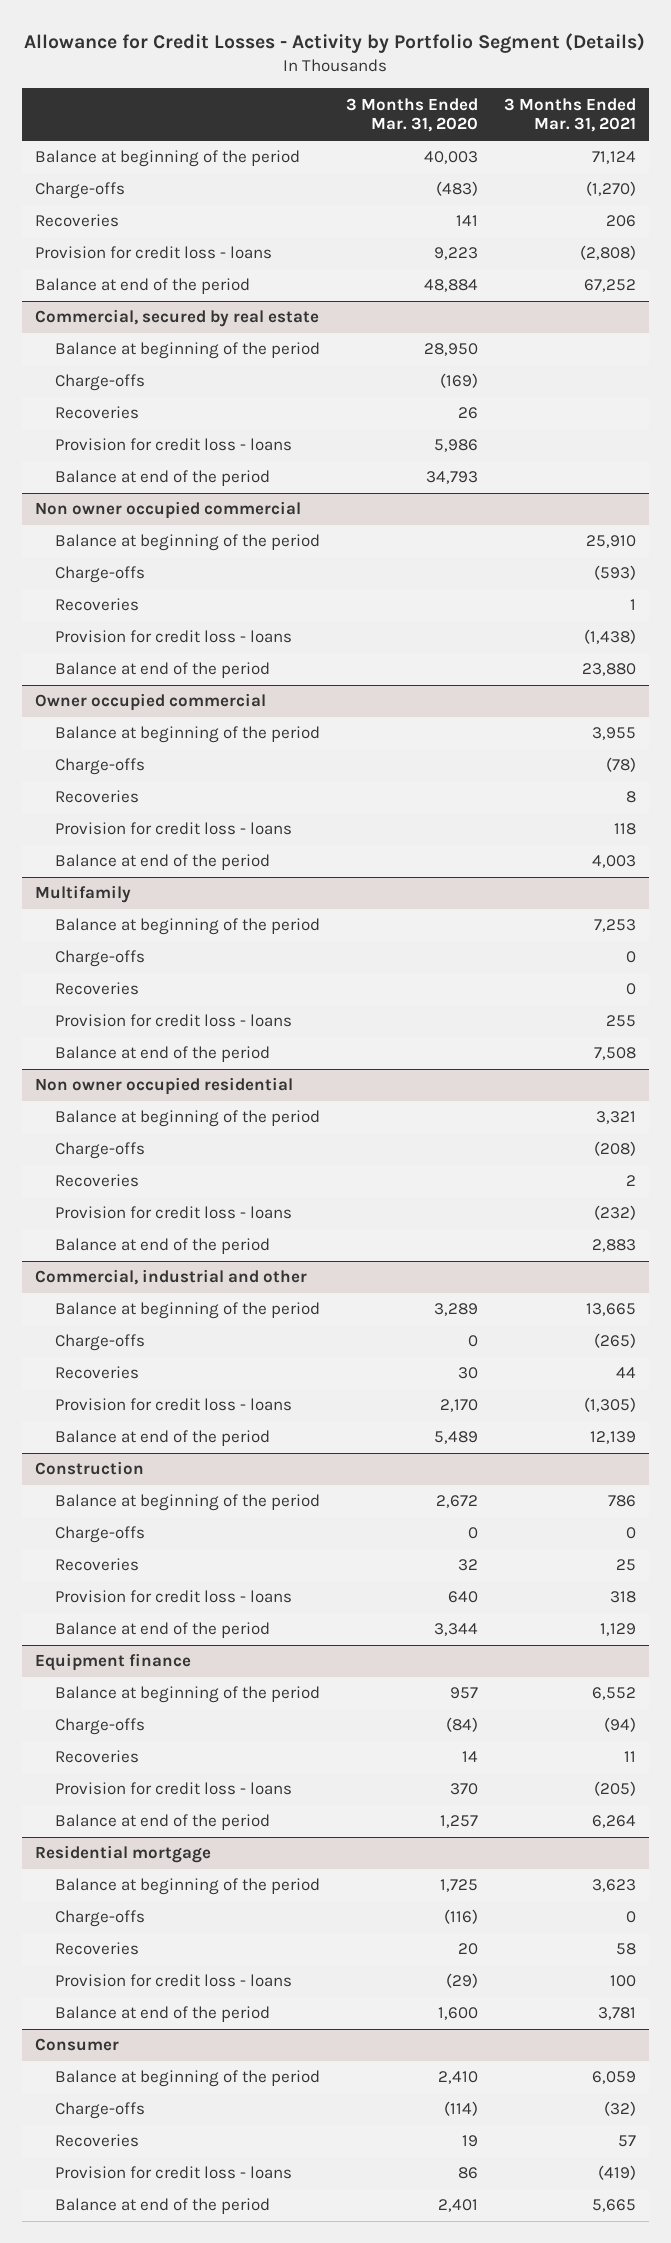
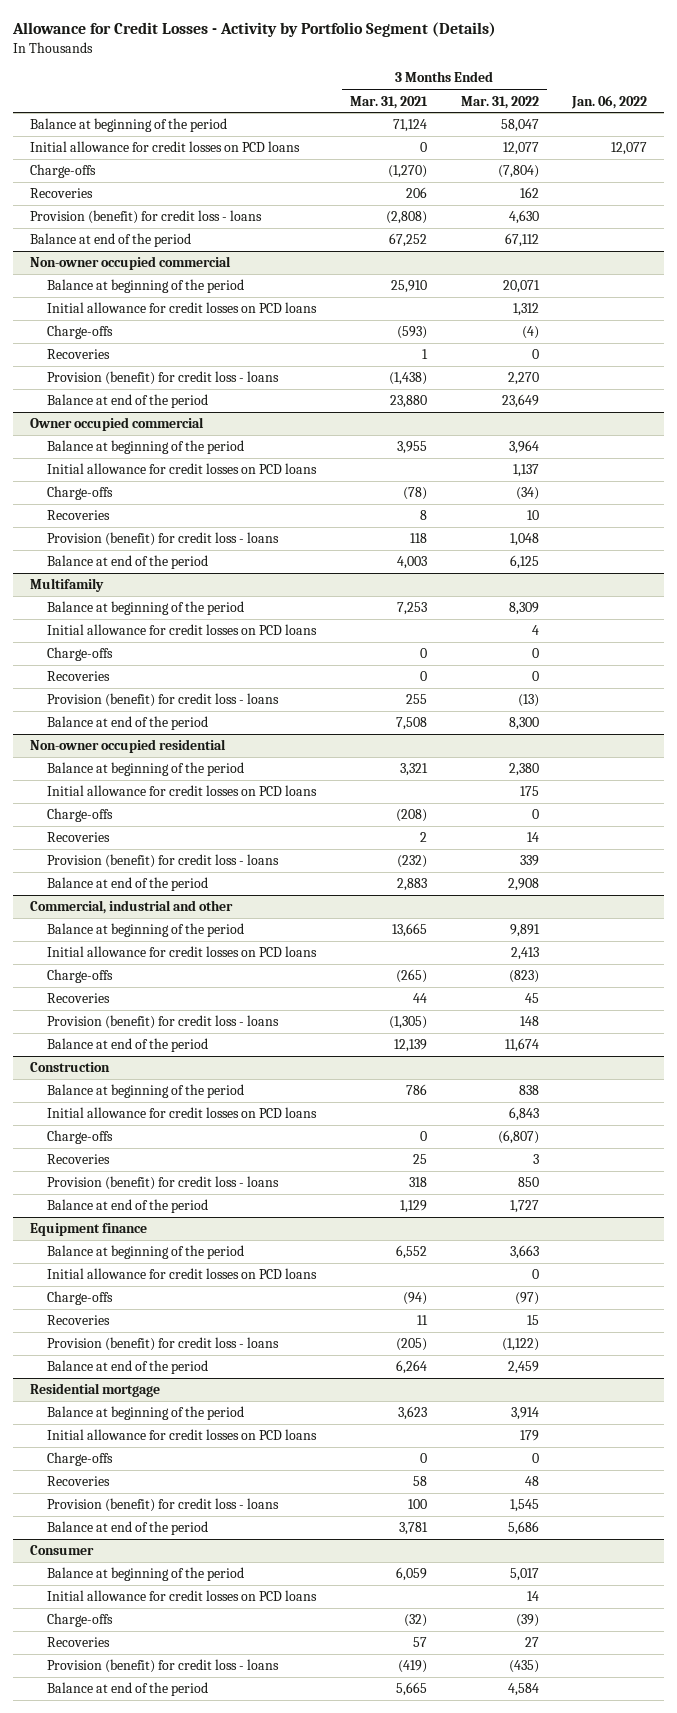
[345,97,478,133] 3 Months Ended Mar. 31, 2020 -> none
none -> [460,95,539,109] Mar. 31, 2022
none -> [571,94,648,109] Jan. 06, 2022
none -> [29,141,300,153] Initial allowance for credit losses on PCD loans
[35,246,273,260] Provision for credit loss - loans -> [29,210,262,225] Provision (benefit) for credit loss - loans
[35,309,320,328] Commercial, secured by real estate -> none
[55,342,321,360] Balance at beginning of the period -> none
[55,374,146,392] Charge-offs -> none
[55,406,140,420] Recoveries -> none
[55,438,293,452] Provision for credit loss - loans -> none
[55,470,271,487] Balance at end of the period -> none
[35,501,302,520] Non owner occupied commercial -> [29,256,231,271] Non-owner occupied commercial
none -> [47,302,318,314] Initial allowance for credit losses on PCD loans
[55,630,293,644] Provision for credit loss - loans -> [47,371,280,386] Provision (benefit) for credit loss - loans
none -> [47,463,318,475] Initial allowance for credit losses on PCD loans
[55,822,293,836] Provision for credit loss - loans -> [47,532,280,547] Provision (benefit) for credit loss - loans
none -> [47,624,318,636] Initial allowance for credit losses on PCD loans
[55,1014,293,1028] Provision for credit loss - loans -> [47,693,280,708] Provision (benefit) for credit loss - loans
[35,1077,294,1096] Non owner occupied residential -> [29,739,226,754] Non-owner occupied residential
none -> [47,785,318,797] Initial allowance for credit losses on PCD loans
[55,1206,293,1220] Provision for credit loss - loans -> [47,854,280,869] Provision (benefit) for credit loss - loans
none -> [47,946,318,958] Initial allowance for credit losses on PCD loans
[55,1398,293,1412] Provision for credit loss - loans -> [47,1015,280,1030] Provision (benefit) for credit loss - loans
none -> [47,1107,318,1119] Initial allowance for credit losses on PCD loans
[55,1590,293,1604] Provision for credit loss - loans -> [47,1176,280,1191] Provision (benefit) for credit loss - loans
none -> [47,1268,318,1280] Initial allowance for credit losses on PCD loans
[55,1782,293,1796] Provision for credit loss - loans -> [47,1337,280,1352] Provision (benefit) for credit loss - loans
none -> [47,1429,318,1441] Initial allowance for credit losses on PCD loans
[55,1974,293,1988] Provision for credit loss - loans -> [47,1498,280,1513] Provision (benefit) for credit loss - loans
none -> [47,1590,318,1602] Initial allowance for credit losses on PCD loans
[55,2166,293,2180] Provision for credit loss - loans -> [47,1659,280,1674] Provision (benefit) for credit loss - loans

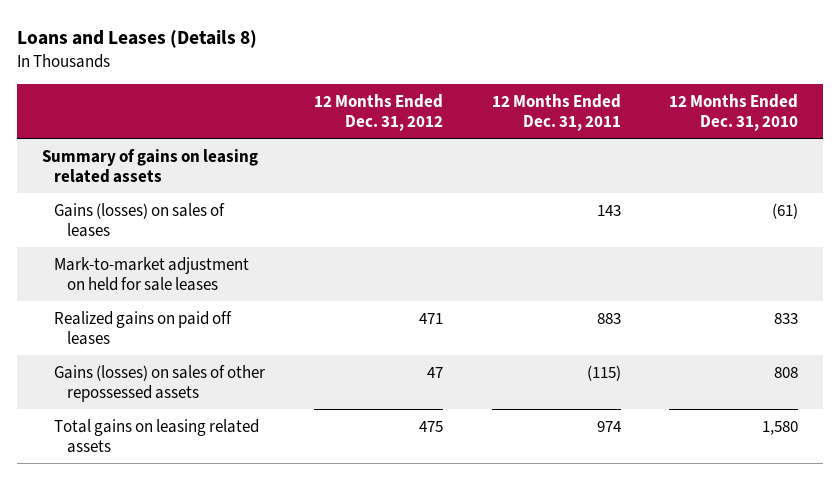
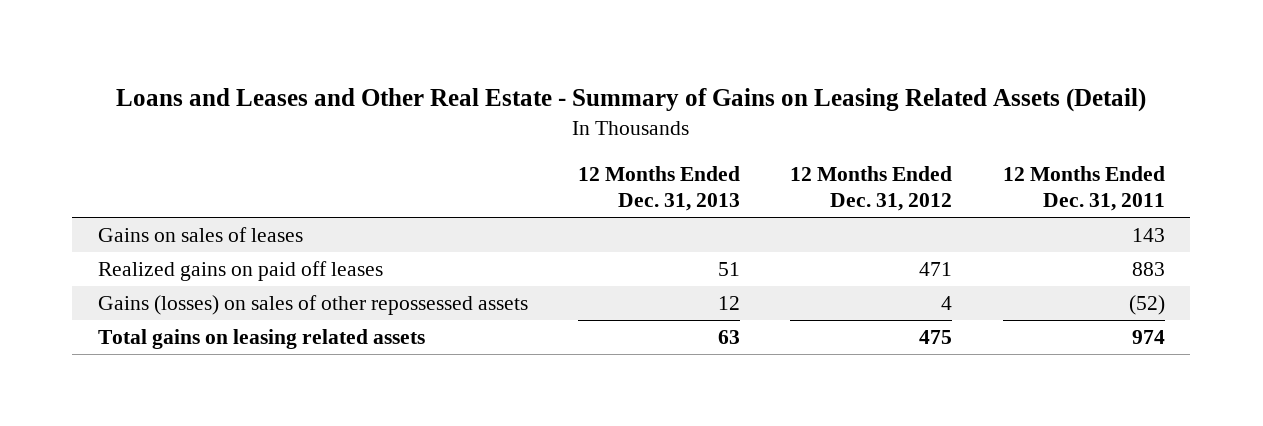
[17,29,258,48] Loans and Leases (Details 8) -> [116,87,1147,112] Loans and Leases and Other Real Estate - Summary of Gains on Leasing Related Assets (Detail)
[669,93,799,131] 12 Months Ended Dec. 31, 2010 -> none
none -> [578,165,741,212] 12 Months Ended Dec. 31, 2013
[41,148,258,183] Summary of gains on leasing related assets -> none
[54,256,250,291] Mark-to-market adjustment on held for sale leases -> none
[54,202,226,237] Gains (losses) on sales of leases -> [97,226,303,242] Gains on sales of leases
[426,366,443,378] 47 -> [941,295,953,310] 4
[586,364,621,381] (115) -> [1128,294,1165,315] (52)

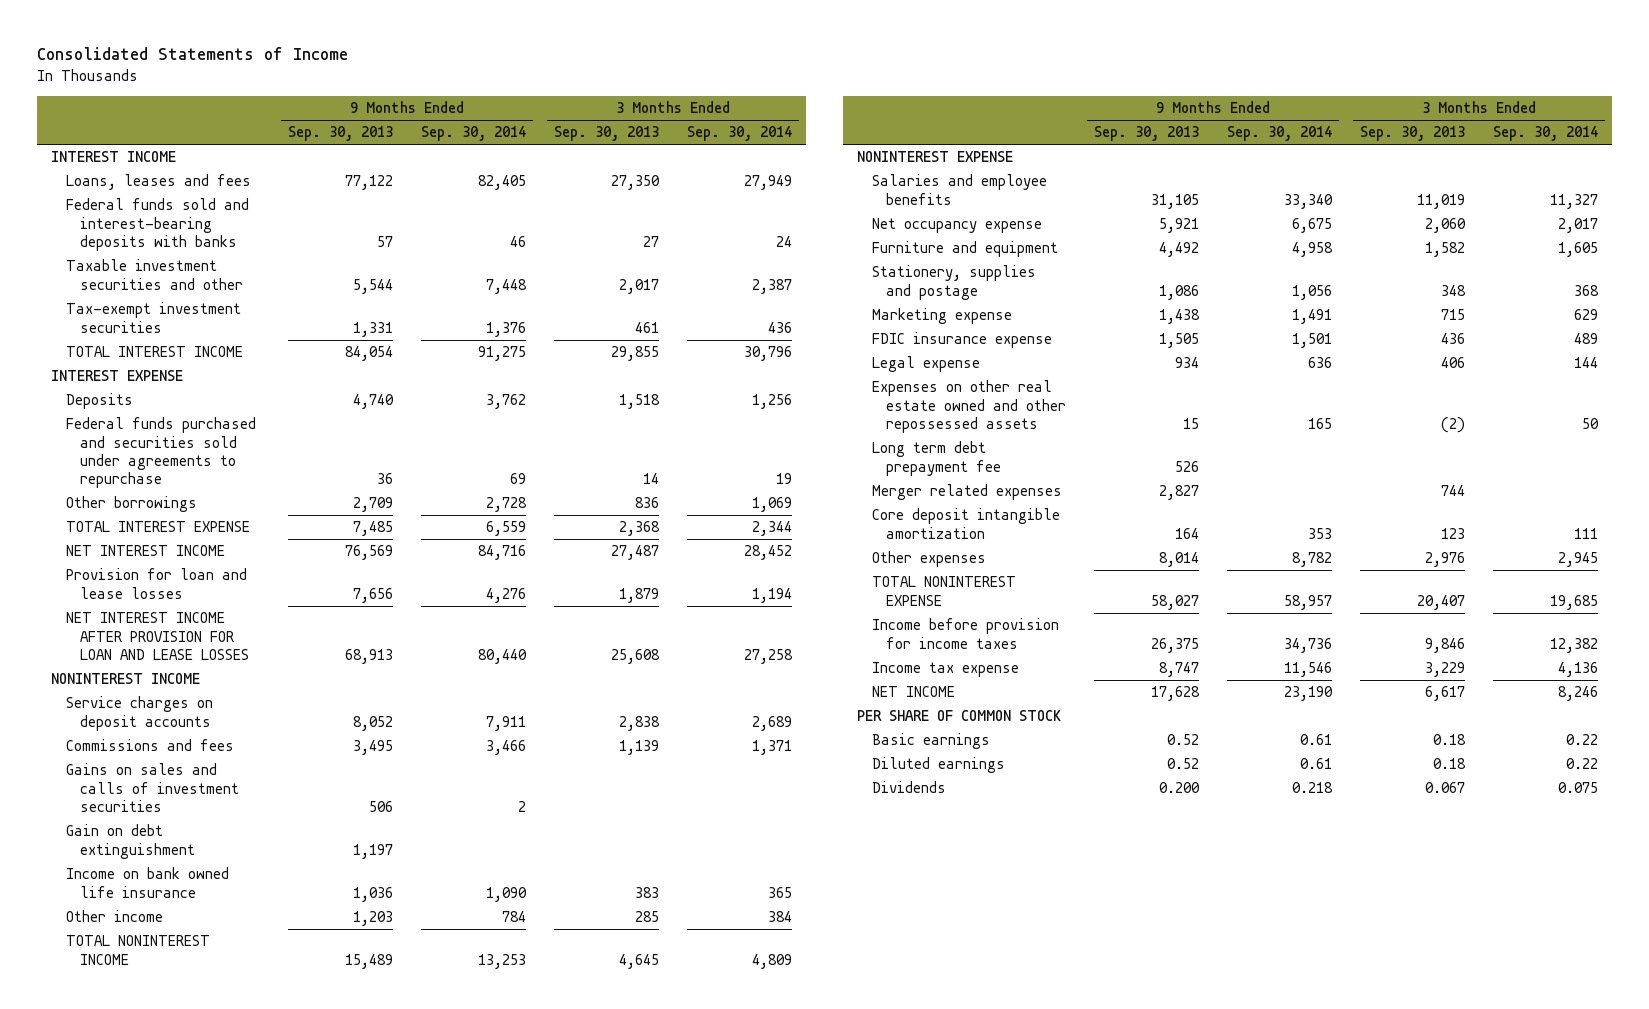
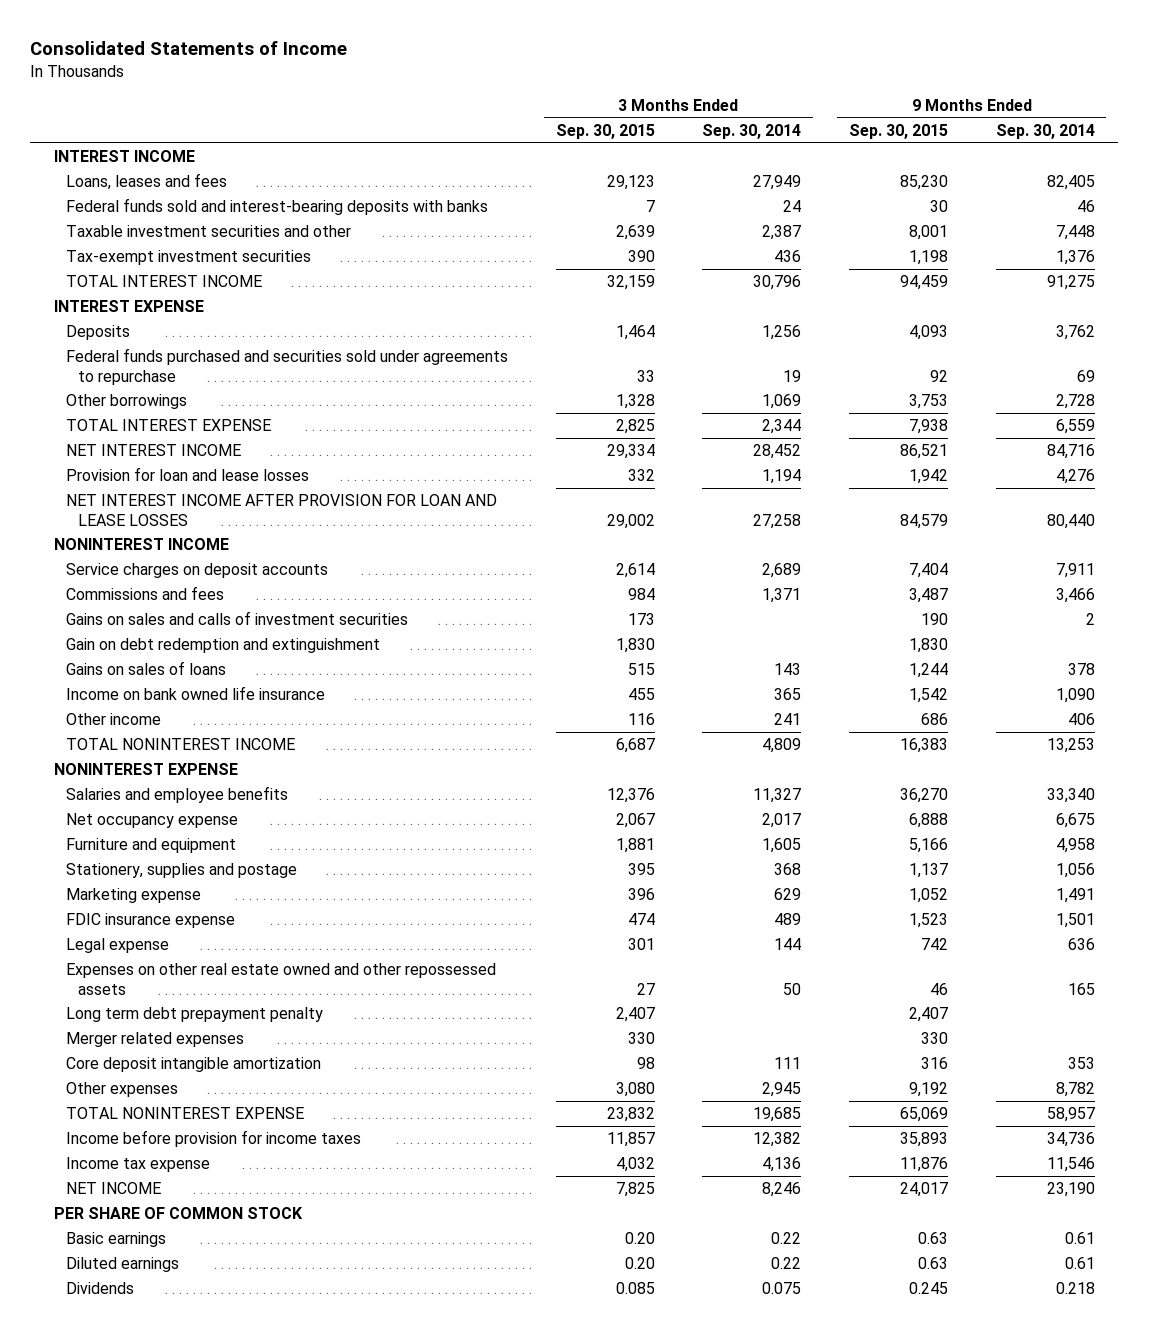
[288,126,394,142] Sep. 30, 2013 -> none
[554,126,660,142] Sep. 30, 2013 -> none
none -> [555,123,655,139] Sep. 30, 2015
none -> [848,123,948,139] Sep. 30, 2015
[65,824,196,859] Gain on debt extinguishment -> [65,638,380,654] Gain on debt redemption and extinguishment
none -> [65,661,226,676] Gains on sales of loans
[502,911,527,923] 784 -> [1067,713,1095,726] 406
[768,911,793,923] 384 -> [774,713,802,726] 241
[871,441,1002,476] Long term debt prepayment fee -> [65,1007,323,1023] Long term debt prepayment penalty

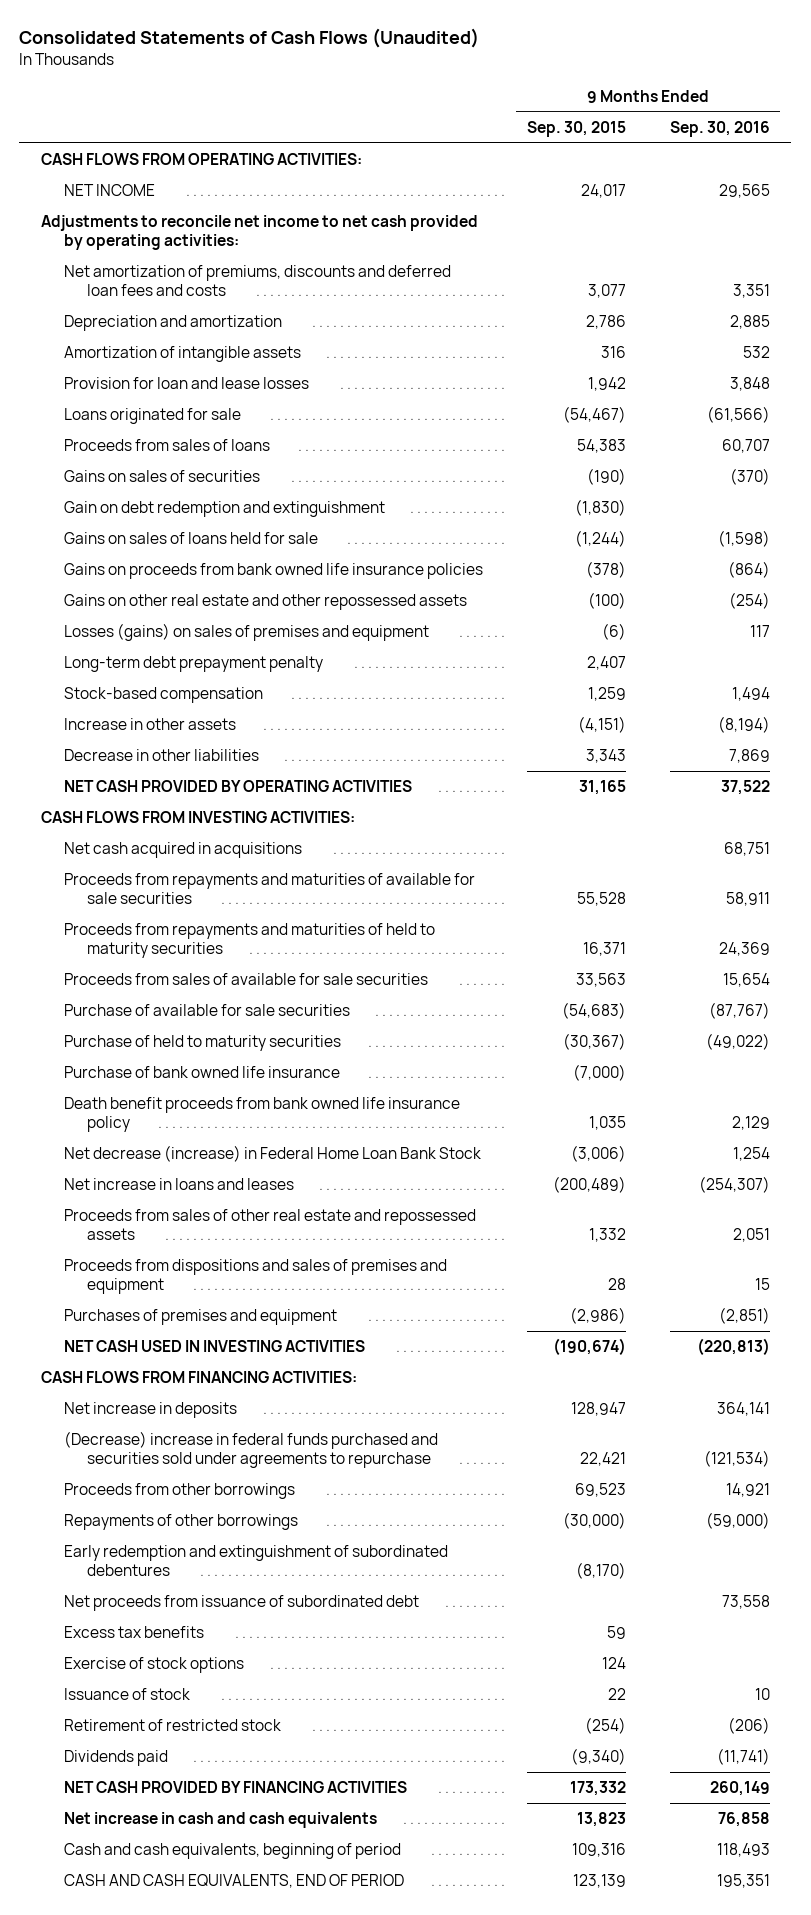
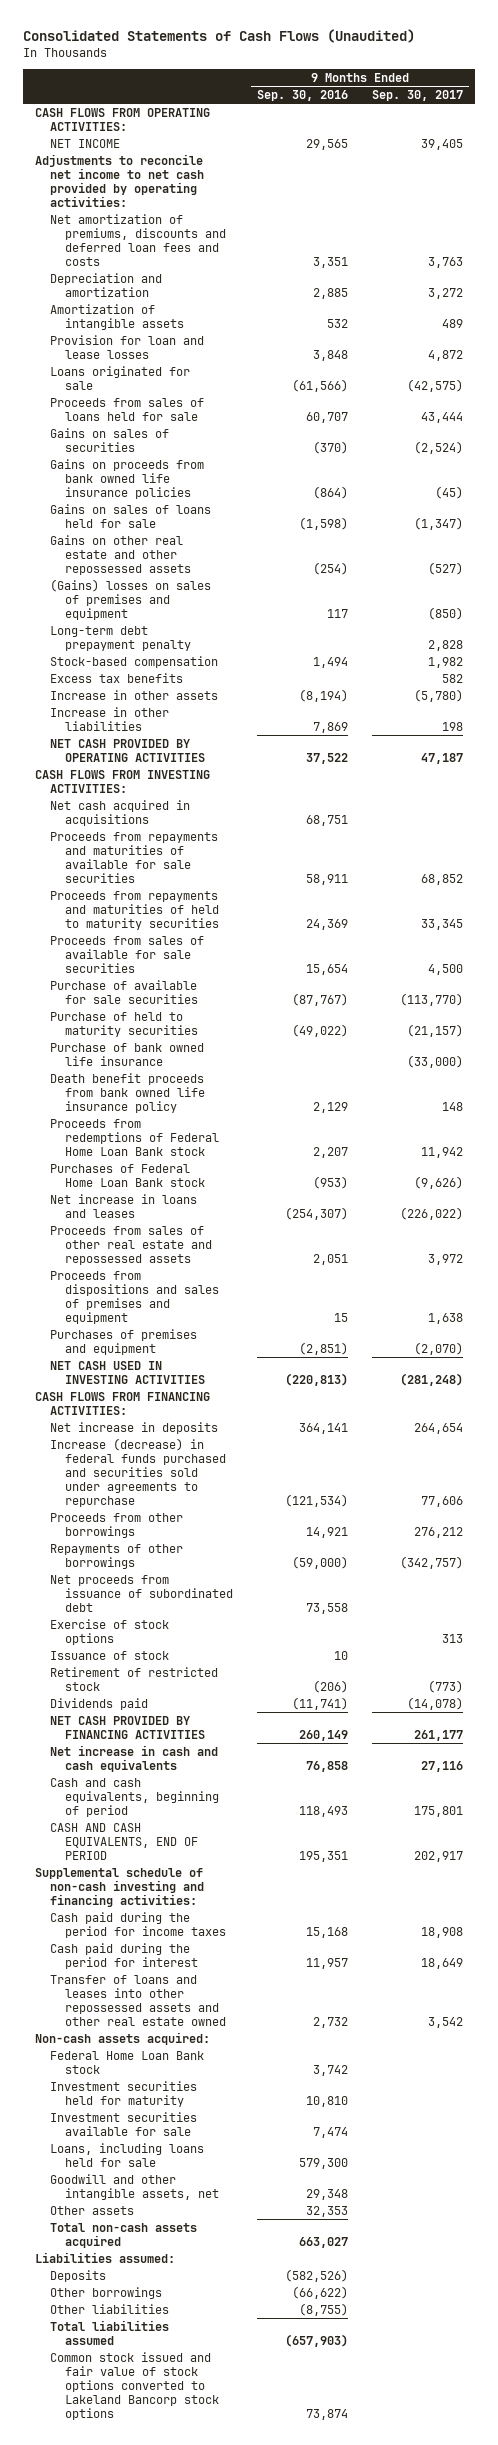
[526,120,626,137] Sep. 30, 2015 -> none
none -> [371,90,463,102] Sep. 30, 2017
[64,439,271,452] Proceeds from sales of loans -> [49,397,204,421] Proceeds from sales of loans held for sale
[64,501,386,518] Gain on debt redemption and extinguishment -> none
[64,532,319,545] Gains on sales of loans held for sale -> [49,503,211,528] Gains on sales of loans held for sale
[64,623,430,642] Losses (gains) on sales of premises and equipment -> [49,578,211,621] (Gains) losses on sales of premises and equipment
[64,1626,205,1639] Excess tax benefits -> [49,672,183,683] Excess tax benefits
[64,749,260,762] Decrease in other liabilities -> [49,706,169,731] Increase in other liabilities
[64,1145,482,1163] Net decrease (increase) in Federal Home Loan Bank Stock -> none
none -> [49,1118,220,1157] Proceeds from redemptions of Federal Home Loan Bank stock
none -> [49,1163,206,1187] Purchases of Federal Home Loan Bank stock
[64,1431,439,1468] (Decrease) increase in federal funds purchased and securities sold under agreements to repurchase -> [49,1437,227,1508] Increase (decrease) in federal funds purchased and securities sold under agreements to repurchase
[64,1545,449,1576] Early redemption and extinguishment of subordinated debentures -> none
none -> [34,1867,204,1908] Supplemental schedule of non-cash investing and financing activities:
none -> [49,1911,227,1938] Cash paid during the period for income taxes
none -> [49,1942,199,1969] Cash paid during the period for interest
none -> [49,1974,227,2027] Transfer of loans and leases into other repossessed assets and other real estate owned
none -> [34,2031,210,2045] Non-cash assets acquired:
none -> [49,2050,204,2074] Federal Home Loan Bank stock
none -> [49,2080,197,2107] Investment securities held for maturity
none -> [49,2111,197,2136] Investment securities available for sale
none -> [49,2142,204,2167] Loans, including loans held for sale
none -> [49,2173,220,2200] Goodwill and other intangible assets, net
none -> [49,2205,134,2215] Other assets
none -> [49,2222,197,2248] Total non-cash assets acquired
none -> [34,2251,175,2263] Liabilities assumed:
none -> [49,2269,106,2282] Deposits
none -> [49,2286,162,2299] Other borrowings
none -> [49,2303,169,2314] Other liabilities
none -> [49,2319,169,2345] Total liabilities assumed
none -> [49,2351,220,2421] Common stock issued and fair value of stock options converted to Lakeland Bancorp stock options

